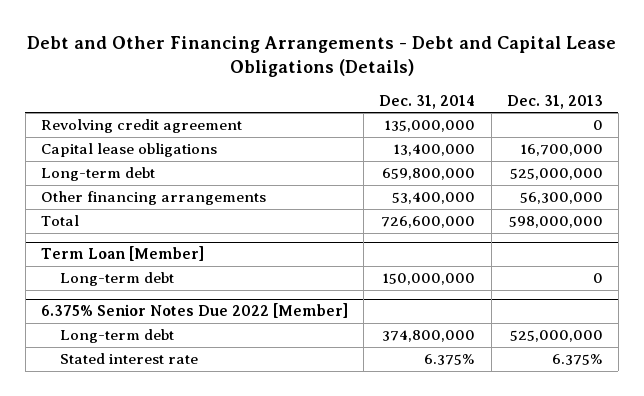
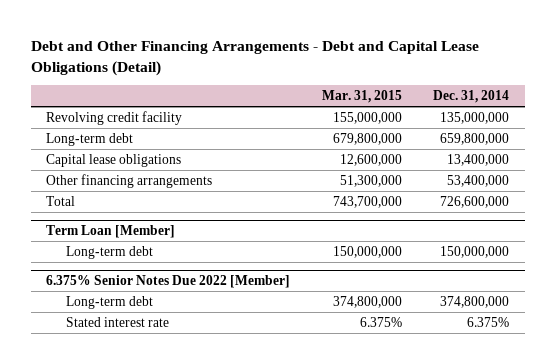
[26,36,616,78] Debt and Other Financing Arrangements - Debt and Capital Lease Obligations (Details) -> [30,41,479,77] Debt and Other Financing Arrangements - Debt and Capital Lease Obligations (Detail)
[506,95,603,110] Dec. 31, 2013 -> none
none -> [321,90,402,104] Mar. 31, 2015
[40,119,242,134] Revolving credit agreement -> [46,110,183,125] Revolving credit facility
[40,143,217,158] Capital lease obligations -> [46,153,182,167] Capital lease obligations

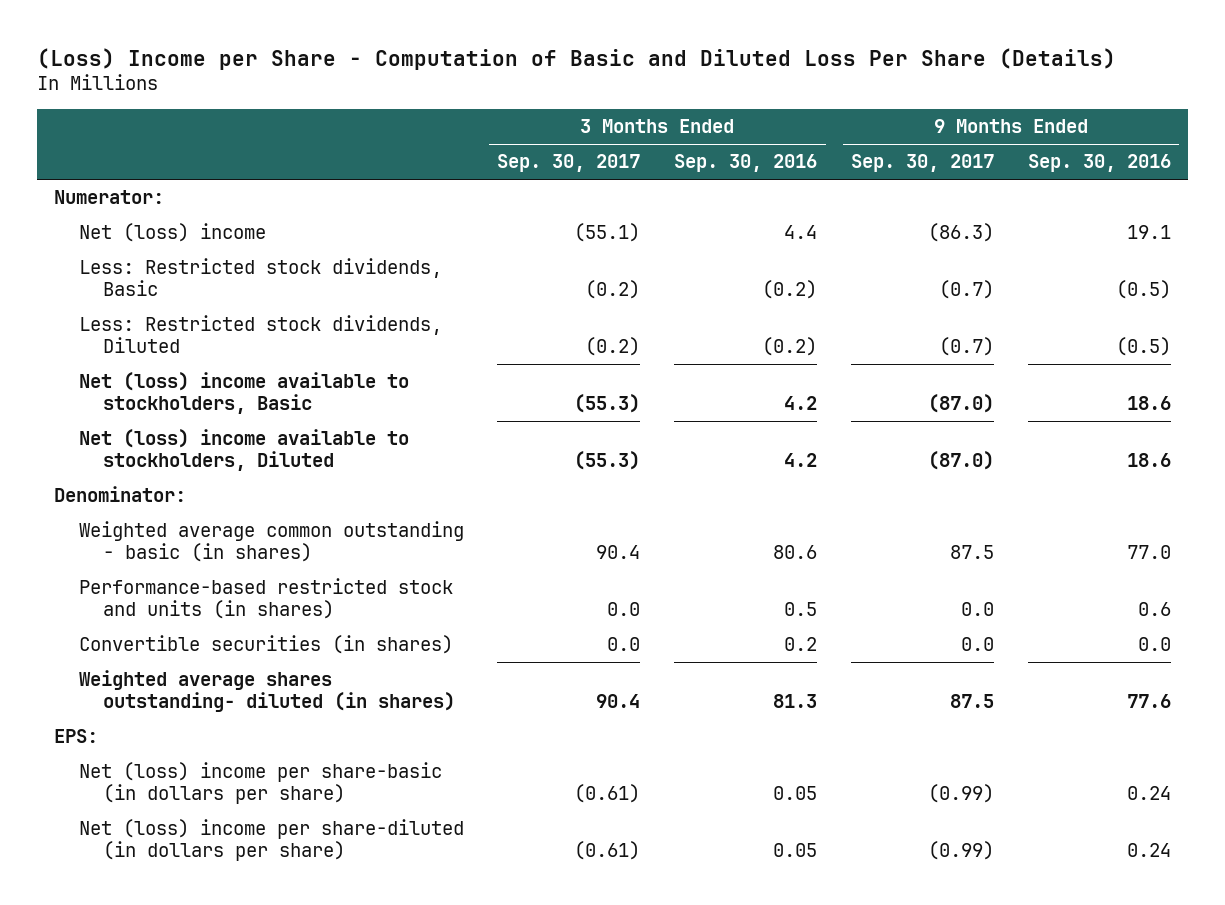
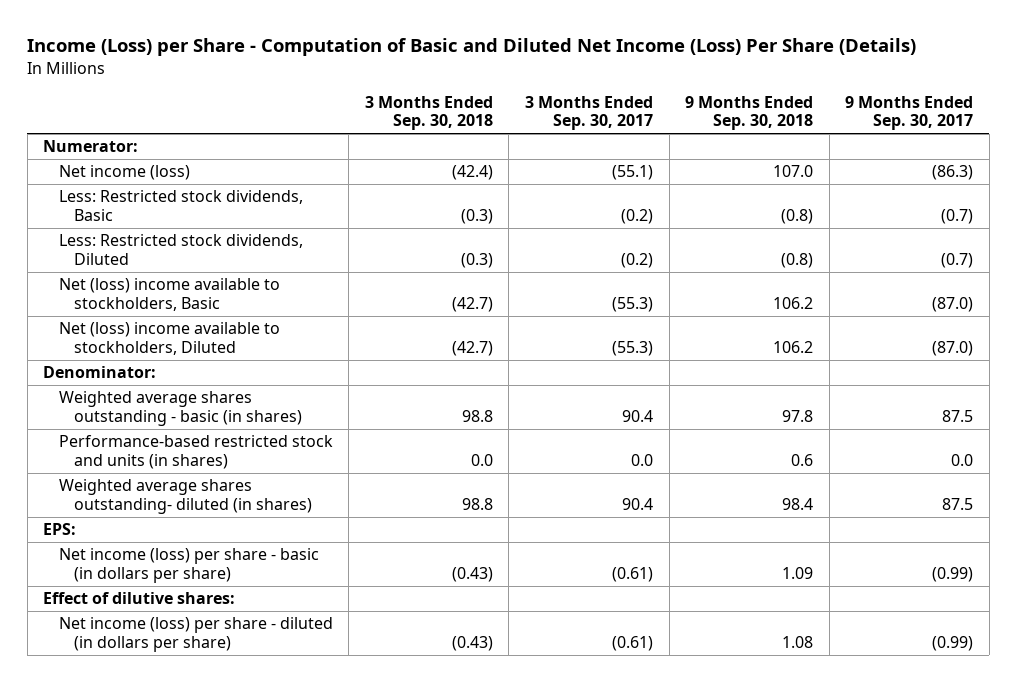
[37,47,1117,70] (Loss) Income per Share - Computation of Basic and Diluted Loss Per Share (Details) -> [27,38,917,57] Income (Loss) per Share - Computation of Basic and Diluted Net Income (Loss) Per Share (Details)
[674,154,818,173] Sep. 30, 2016 -> none
[1027,154,1171,173] Sep. 30, 2016 -> none
none -> [364,95,493,131] 3 Months Ended Sep. 30, 2018
none -> [685,95,814,131] 9 Months Ended Sep. 30, 2018
[78,223,266,243] Net (loss) income -> [58,165,190,181] Net income (loss)
[78,521,464,563] Weighted average common outstanding - basic (in shares) -> [58,391,303,426] Weighted average shares outstanding - basic (in shares)
[78,635,453,655] Convertible securities (in shares) -> none
[78,762,442,805] Net (loss) income per share-basic (in dollars per share) -> [58,548,319,583] Net income (loss) per share - basic (in dollars per share)
none -> [43,592,236,605] Effect of dilutive shares:
[78,819,464,862] Net (loss) income per share-diluted (in dollars per share) -> [58,617,333,652] Net income (loss) per share - diluted (in dollars per share)

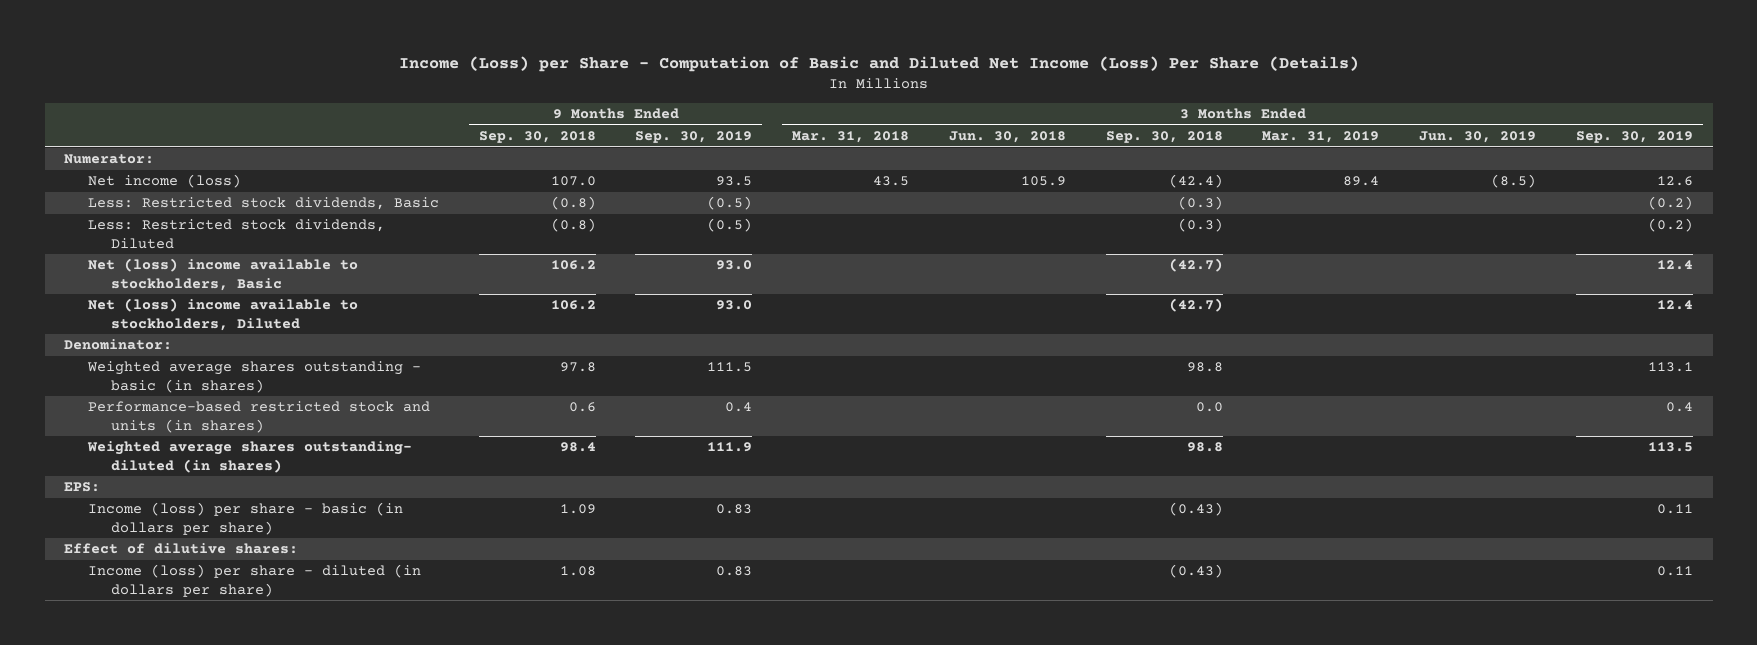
[524,95,653,131] 3 Months Ended Sep. 30, 2017 -> none
[845,95,974,131] 9 Months Ended Sep. 30, 2017 -> none
none -> [635,131,753,144] Sep. 30, 2019
none -> [792,131,910,144] Mar. 31, 2018
none -> [948,131,1066,144] Jun. 30, 2018
none -> [1262,131,1380,144] Mar. 31, 2019
none -> [1419,131,1537,144] Jun. 30, 2019
none -> [1576,131,1694,144] Sep. 30, 2019
[58,548,319,583] Net income (loss) per share - basic (in dollars per share) -> [87,502,403,535] Income (loss) per share - basic (in dollars per share)
[58,617,333,652] Net income (loss) per share - diluted (in dollars per share) -> [87,564,421,597] Income (loss) per share - diluted (in dollars per share)

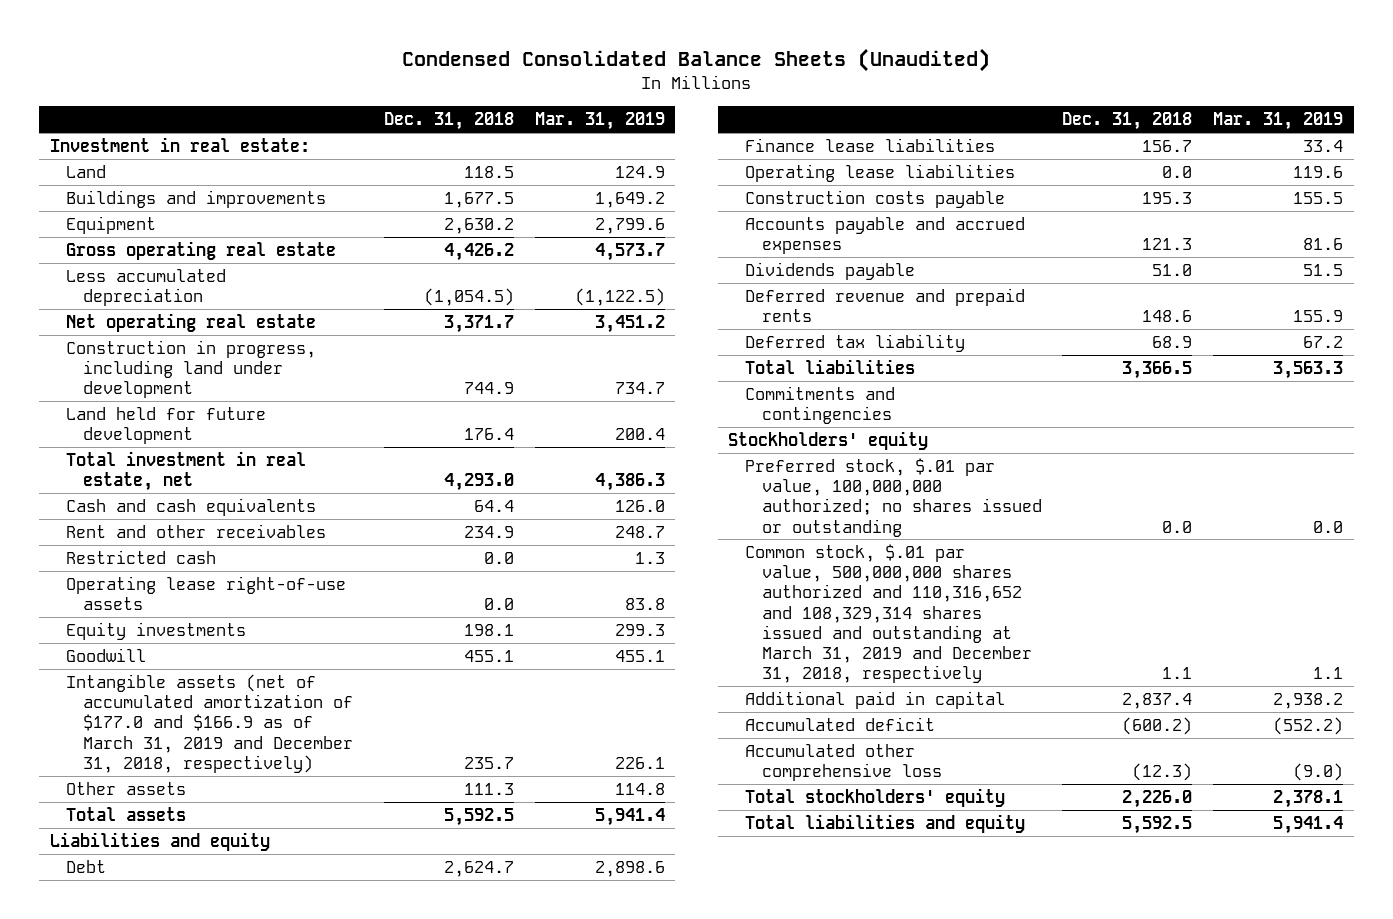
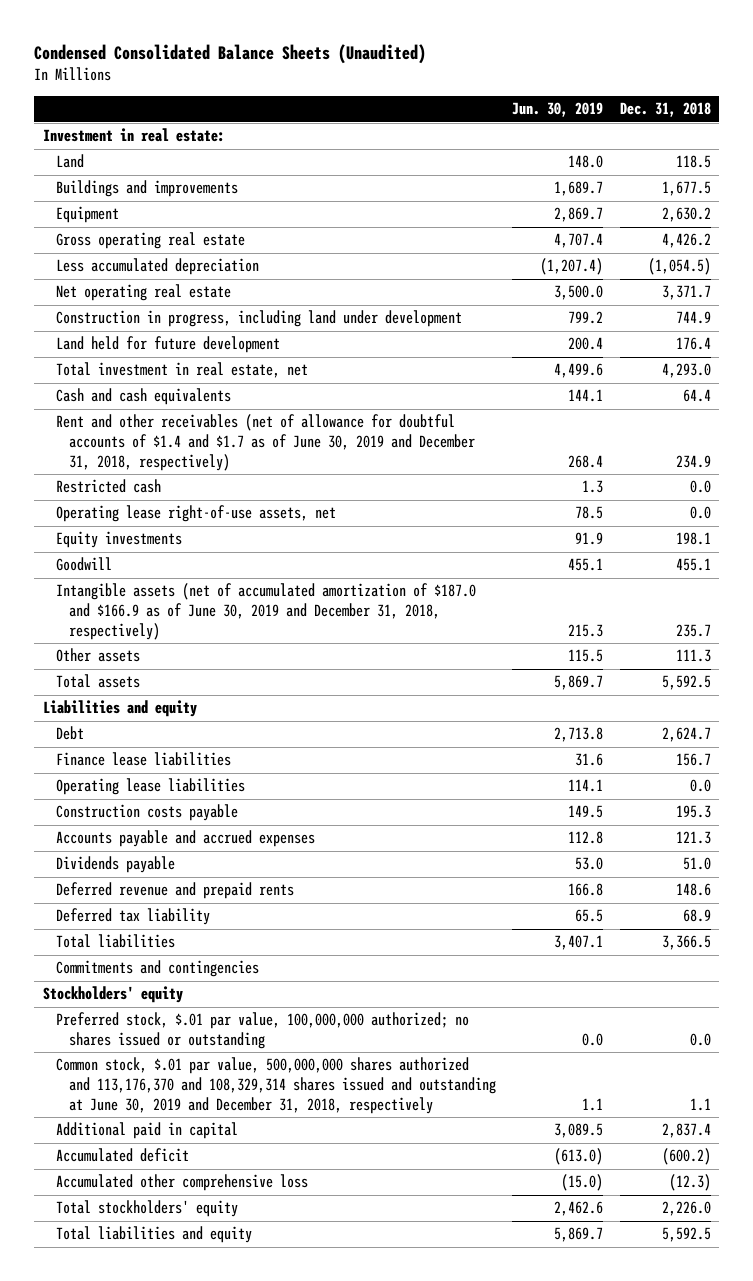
[534,112,665,131] Mar. 31, 2019 -> none
none -> [512,102,604,118] Jun. 30, 2019
[66,523,327,538] Rent and other receivables -> [55,414,475,471] Rent and other receivables (net of allowance for doubtful accounts of $1.4 and $1.7 as of June 30, 2019 and December 31, 2018, respectively)
[66,575,347,611] Operating lease right-of-use assets -> [55,505,336,523] Operating lease right-of-use assets, net
[66,673,354,773] Intangible assets (net of accumulated amortization of $177.0 and $166.9 as of March 31, 2019 and December 31, 2018, respectively) -> [55,583,476,640] Intangible assets (net of accumulated amortization of $187.0 and $166.9 as of June 30, 2019 and December 31, 2018, respectively)
[744,543,1032,684] Common stock, $.01 par value, 500,000,000 shares authorized and 110,316,652 and 108,329,314 shares issued and outstanding at March 31, 2019 and December 31, 2018, respectively -> [55,1057,496,1114] Common stock, $.01 par value, 500,000,000 shares authorized and 113,176,370 and 108,329,314 shares issued and outstanding at June 30, 2019 and December 31, 2018, respectively

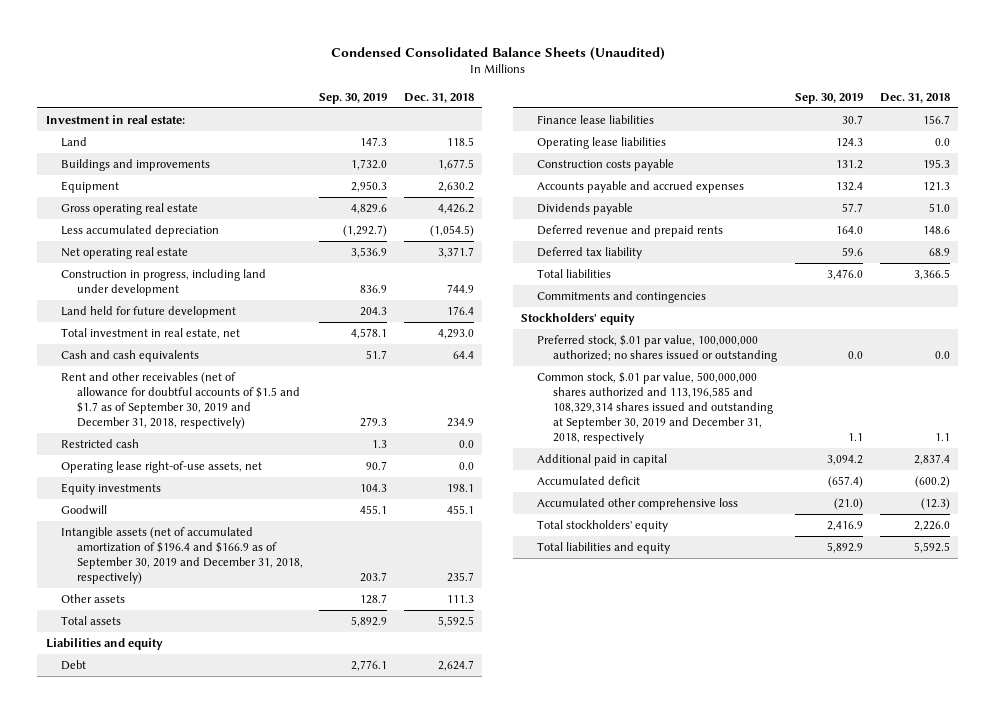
[512,102,604,118] Jun. 30, 2019 -> none
none -> [319,92,388,104] Sep. 30, 2019
[55,414,475,471] Rent and other receivables (net of allowance for doubtful accounts of $1.4 and $1.7 as of June 30, 2019 and December 31, 2018, respectively) -> [61,371,300,430] Rent and other receivables (net of allowance for doubtful accounts of $1.5 and $1.7 as of September 30, 2019 and December 31, 2018, respectively)
[55,583,476,640] Intangible assets (net of accumulated amortization of $187.0 and $166.9 as of June 30, 2019 and December 31, 2018, respectively) -> [61,526,303,585] Intangible assets (net of accumulated amortization of $196.4 and $166.9 as of September 30, 2019 and December 31, 2018, respectively)
[55,1057,496,1114] Common stock, $.01 par value, 500,000,000 shares authorized and 113,176,370 and 108,329,314 shares issued and outstanding at June 30, 2019 and December 31, 2018, respectively -> [537,371,773,445] Common stock, $.01 par value, 500,000,000 shares authorized and 113,196,585 and 108,329,314 shares issued and outstanding at September 30, 2019 and December 31, 2018, respectively

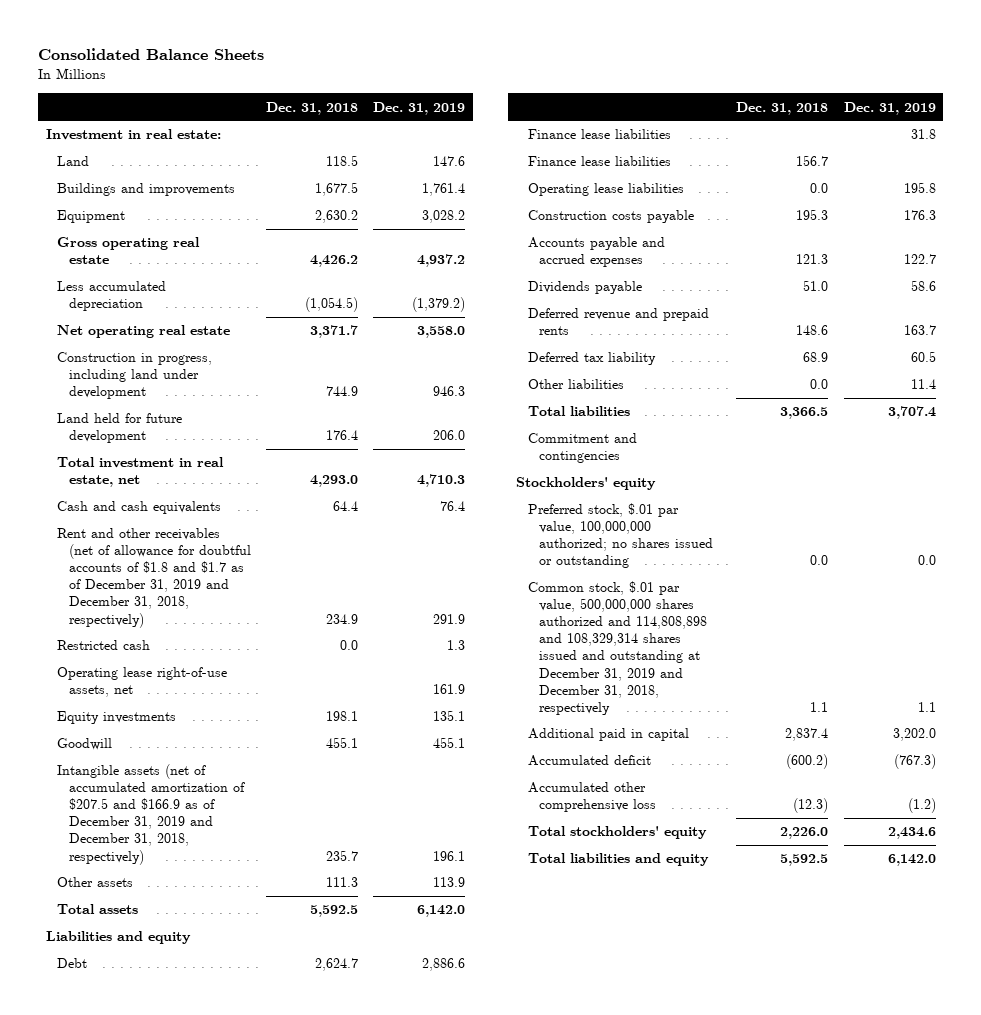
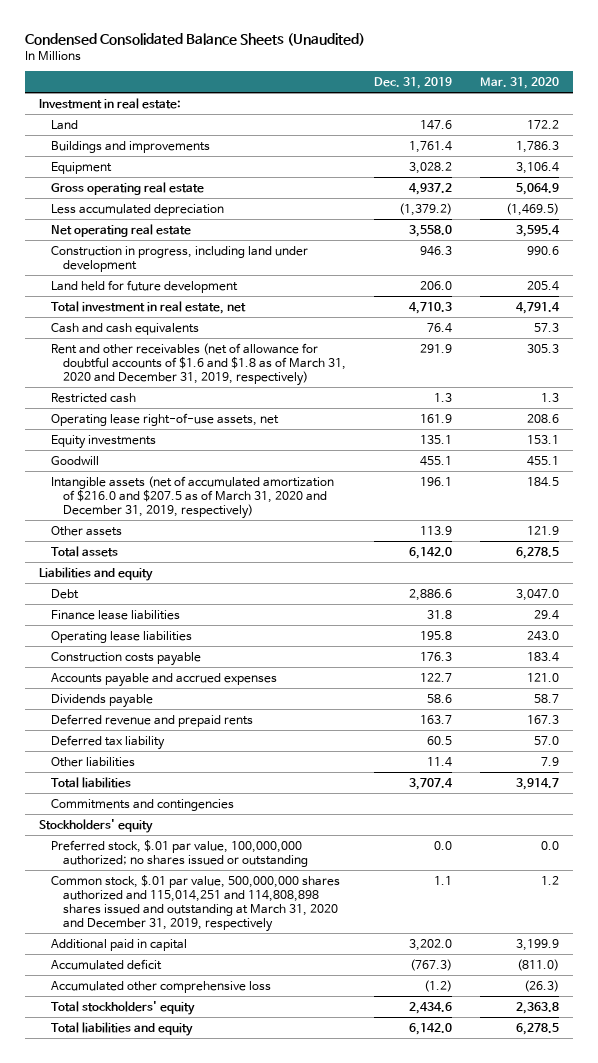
[38,48,265,61] Consolidated Balance Sheets -> [25,32,366,46] Condensed Consolidated Balance Sheets (Unaudited)
[266,101,359,115] Dec. 31, 2018 -> none
none -> [479,77,559,90] Mar. 31, 2020
[57,528,252,628] Rent and other receivables (net of allowance for doubtful accounts of $1.8 and $1.7 as of December 31, 2019 and December 31, 2018, respectively) -> [51,342,346,386] Rent and other receivables (net of allowance for doubtful accounts of $1.6 and $1.8 as of March 31, 2020 and December 31, 2019, respectively)
[57,764,246,865] Intangible assets (net of accumulated amortization of $207.5 and $166.9 as of December 31, 2019 and December 31, 2018, respectively) -> [51,475,335,519] Intangible assets (net of accumulated amortization of $216.0 and $207.5 as of March 31, 2020 and December 31, 2019, respectively)
[527,156,671,167] Finance lease liabilities -> none
[527,433,637,464] Commitment and contingencies -> [51,798,235,811] Commitments and contingencies
[527,581,708,715] Common stock, $.01 par value, 500,000,000 shares authorized and 114,808,898 and 108,329,314 shares issued and outstanding at December 31, 2019 and December 31, 2018, respectively -> [51,874,341,933] Common stock, $.01 par value, 500,000,000 shares authorized and 115,014,251 and 114,808,898 shares issued and outstanding at March 31, 2020 and December 31, 2019, respectively

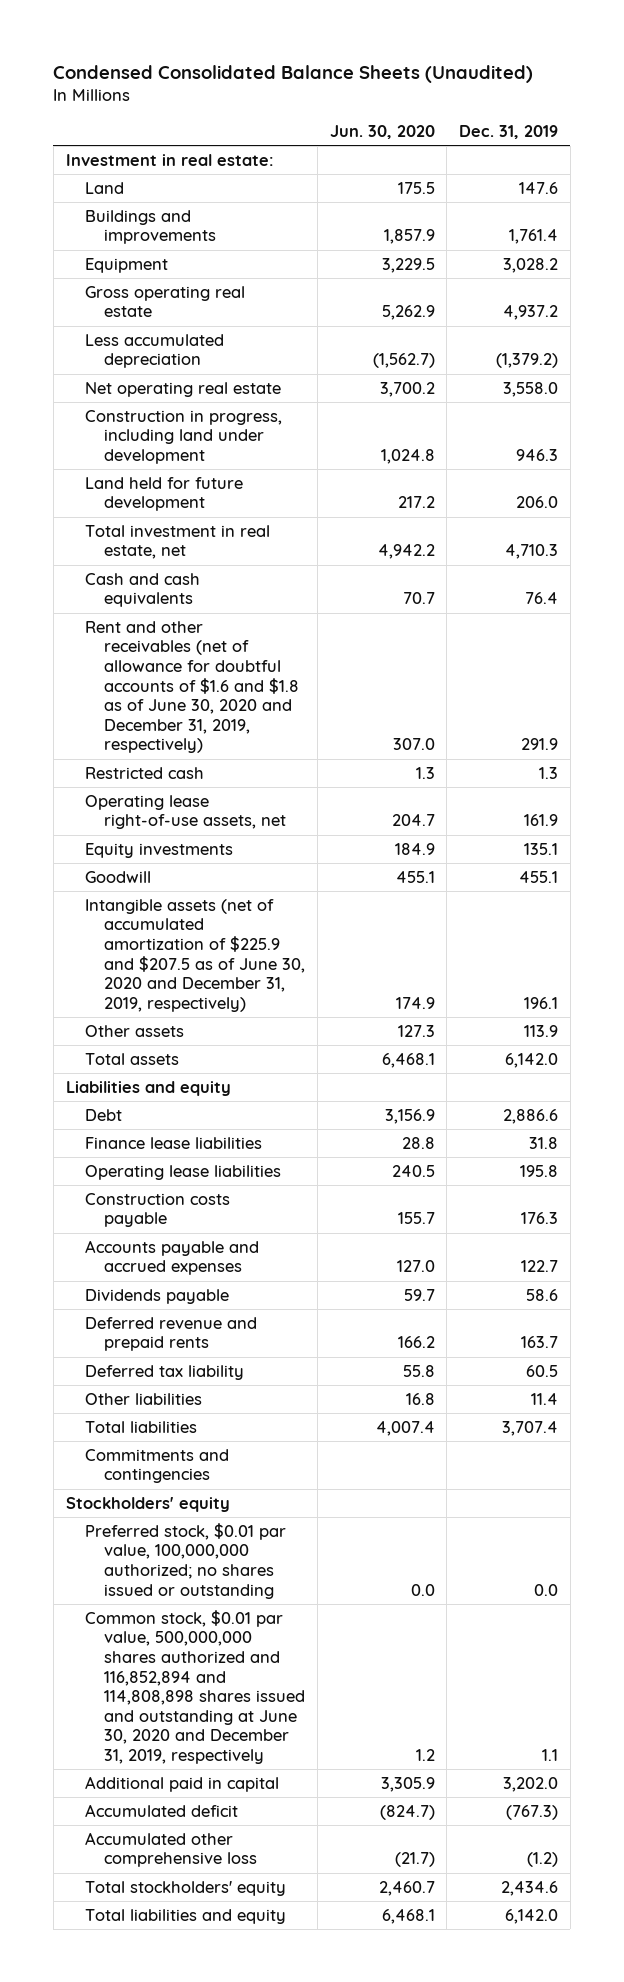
[479,77,559,90] Mar. 31, 2020 -> none
none -> [329,124,435,139] Jun. 30, 2020
[51,342,346,386] Rent and other receivables (net of allowance for doubtful accounts of $1.6 and $1.8 as of March 31, 2020 and December 31, 2019, respectively) -> [84,620,300,754] Rent and other receivables (net of allowance for doubtful accounts of $1.6 and $1.8 as of June 30, 2020 and December 31, 2019, respectively)
[51,475,335,519] Intangible assets (net of accumulated amortization of $216.0 and $207.5 as of March 31, 2020 and December 31, 2019, respectively) -> [84,898,306,1012] Intangible assets (net of accumulated amortization of $225.9 and $207.5 as of June 30, 2020 and December 31, 2019, respectively)
[51,839,308,867] Preferred stock, $.01 par value, 100,000,000 authorized; no shares issued or outstanding -> [84,1522,286,1599] Preferred stock, $0.01 par value, 100,000,000 authorized; no shares issued or outstanding
[51,874,341,933] Common stock, $.01 par value, 500,000,000 shares authorized and 115,014,251 and 114,808,898 shares issued and outstanding at March 31, 2020 and December 31, 2019, respectively -> [84,1609,306,1765] Common stock, $0.01 par value, 500,000,000 shares authorized and 116,852,894 and 114,808,898 shares issued and outstanding at June 30, 2020 and December 31, 2019, respectively

